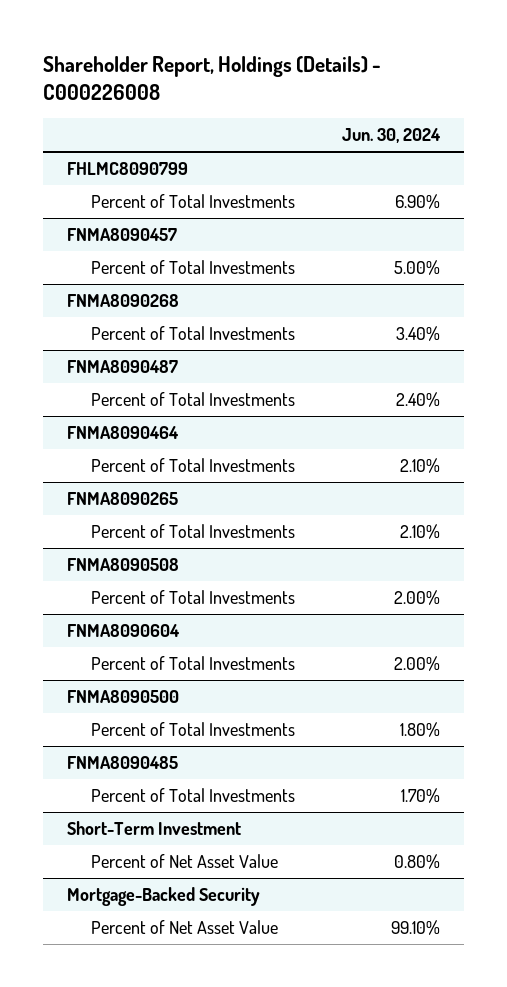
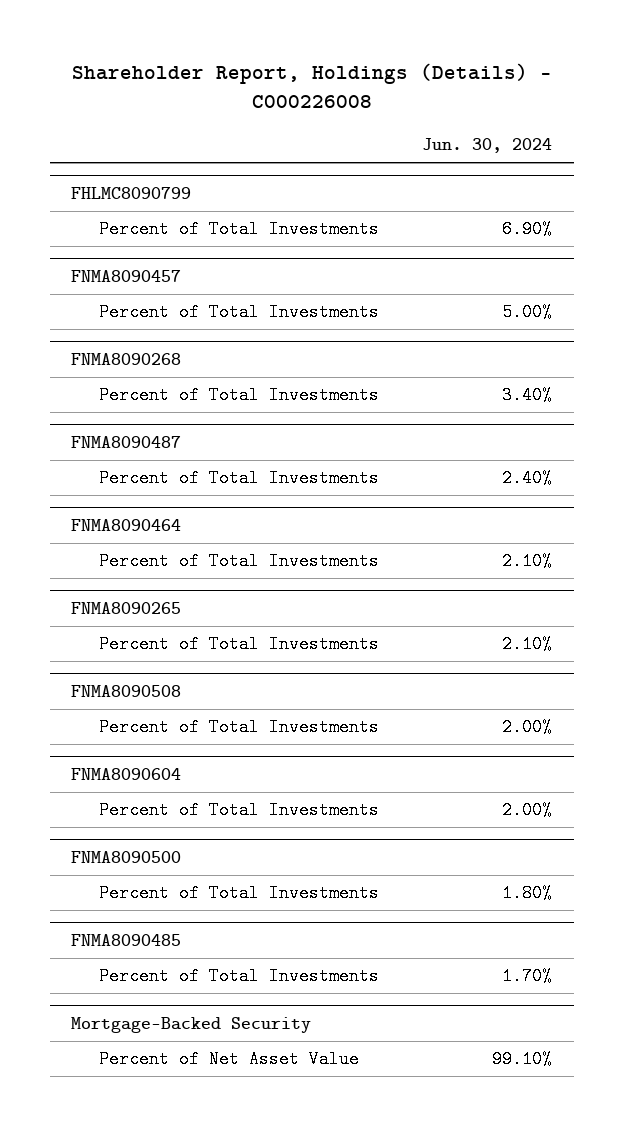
[67,821,242,836] Short-Term Investment -> none
[90,854,278,869] Percent of Net Asset Value -> none

